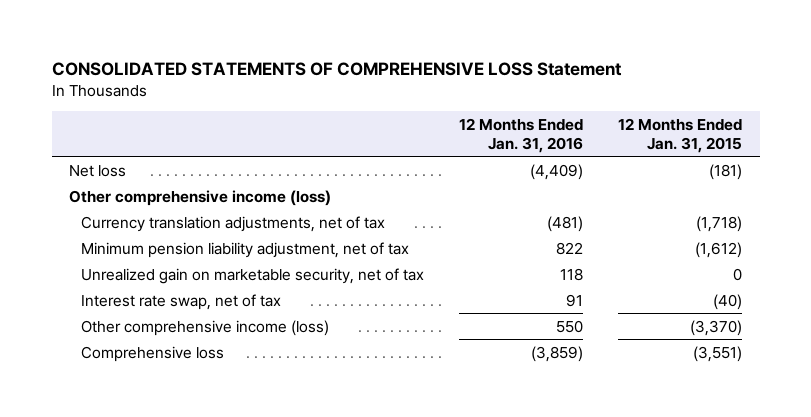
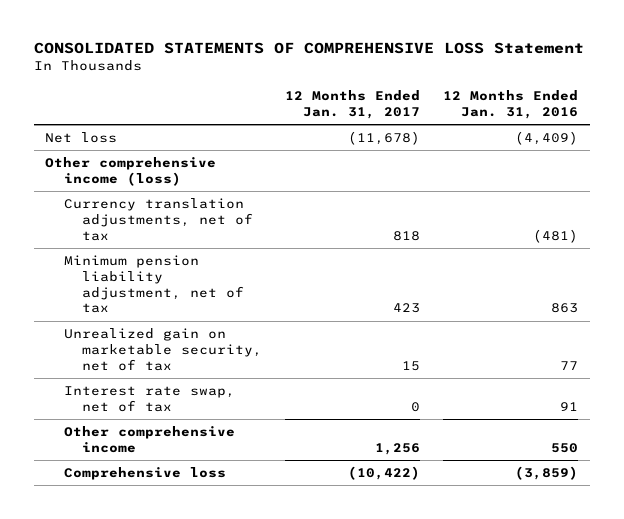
[618,117,743,153] 12 Months Ended Jan. 31, 2015 -> none
none -> [284,90,420,119] 12 Months Ended Jan. 31, 2017
[556,241,584,255] 822 -> [551,303,579,314] 863
[560,267,584,281] 118 -> [560,360,579,370] 77
[81,319,330,336] Other comprehensive income (loss) -> [63,426,235,453] Other comprehensive income

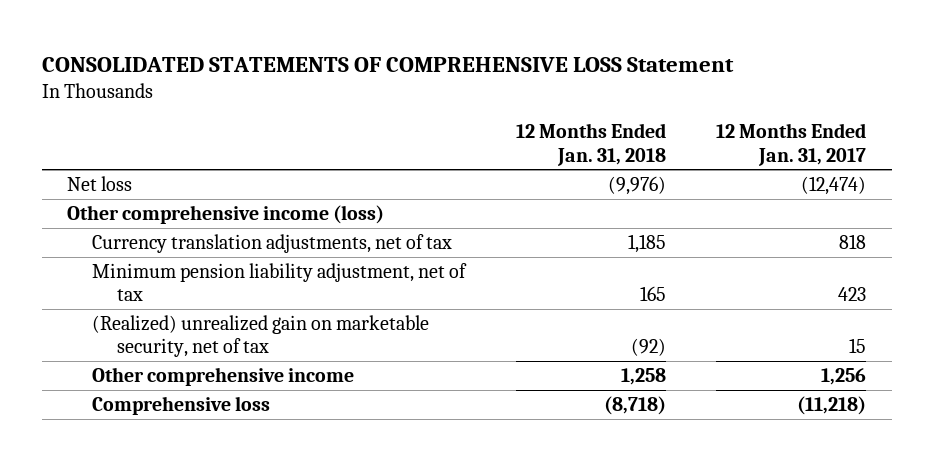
[443,90,579,119] 12 Months Ended Jan. 31, 2016 -> none
none -> [515,123,666,166] 12 Months Ended Jan. 31, 2018
[347,131,420,146] (11,678) -> [801,175,867,195] (12,474)
[63,386,235,412] Interest rate swap, net of tax -> none
[63,328,262,371] Unrealized gain on marketable security, net of tax -> [91,314,429,358] (Realized) unrealized gain on marketable security, net of tax
[347,466,420,481] (10,422) -> [797,395,867,415] (11,218)

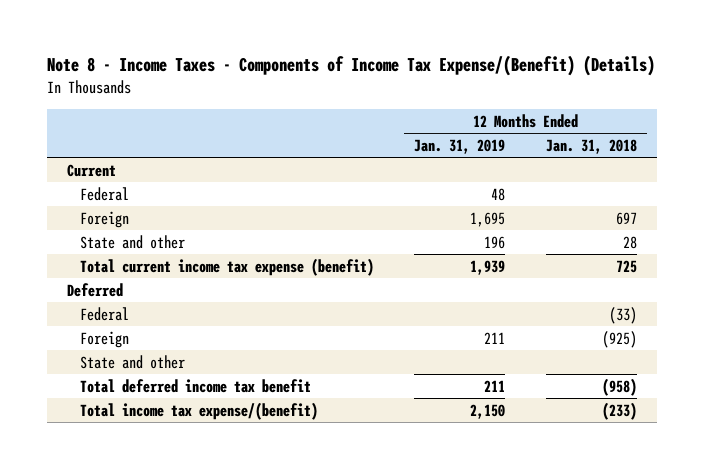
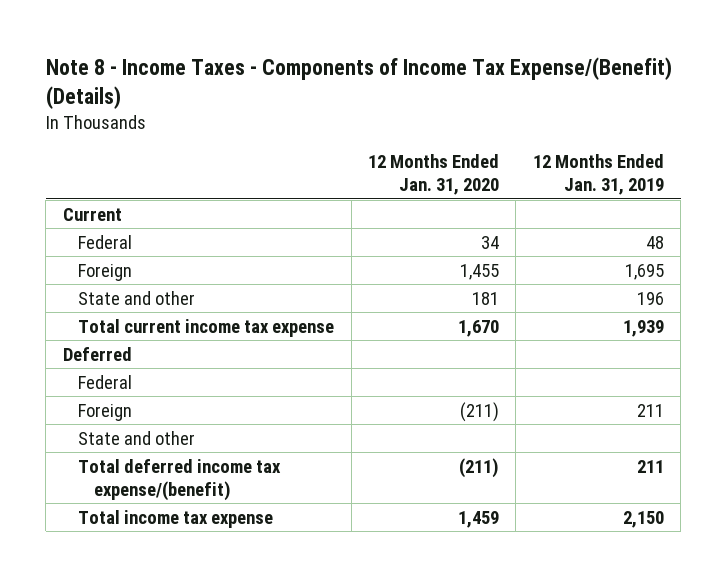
[545,138,637,154] Jan. 31, 2018 -> none
none -> [368,154,500,196] 12 Months Ended Jan. 31, 2020
[80,257,375,276] Total current income tax expense (benefit) -> [78,318,335,337] Total current income tax expense
[80,378,312,393] Total deferred income tax benefit -> [78,458,282,501] Total deferred income tax expense/(benefit)
[80,401,319,420] Total income tax expense/(benefit) -> [78,509,274,528] Total income tax expense

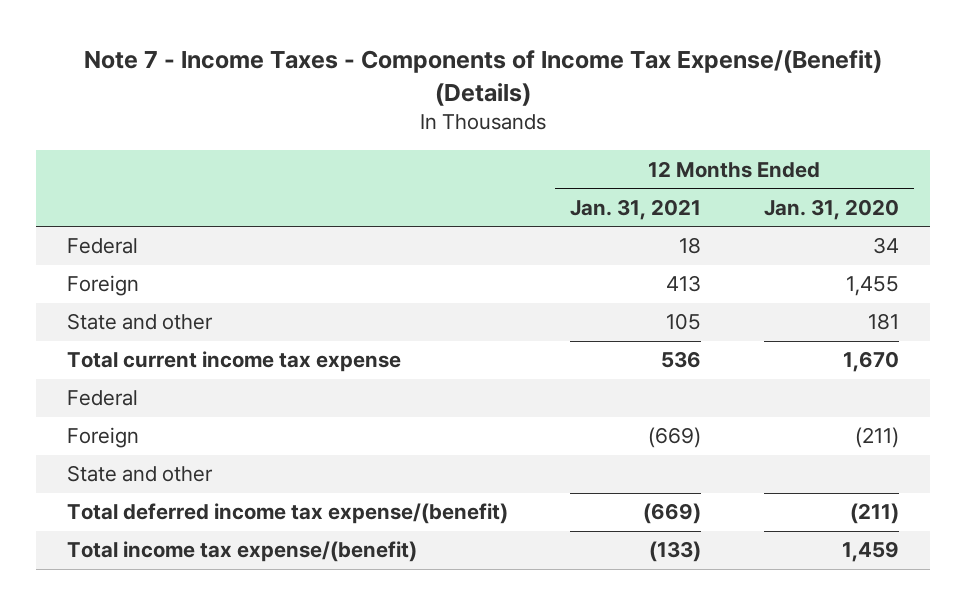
[45,56,672,109] Note 8 - Income Taxes - Components of Income Tax Expense/(Benefit) (Details) -> [83,50,882,106] Note 7 - Income Taxes - Components of Income Tax Expense/(Benefit) (Details)
[532,154,664,196] 12 Months Ended Jan. 31, 2019 -> none
none -> [570,198,702,220] Jan. 31, 2021
[62,207,122,221] Current -> none
[62,346,132,361] Deferred -> none
[78,509,274,528] Total income tax expense -> [66,541,417,563] Total income tax expense/(benefit)

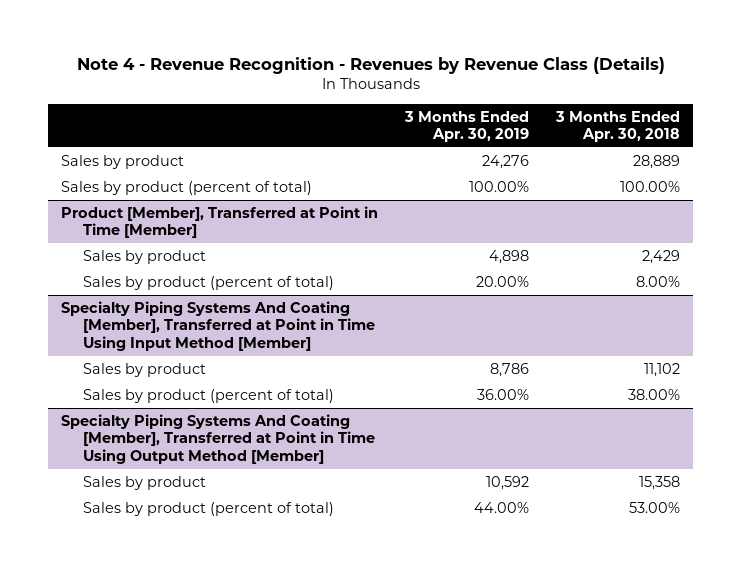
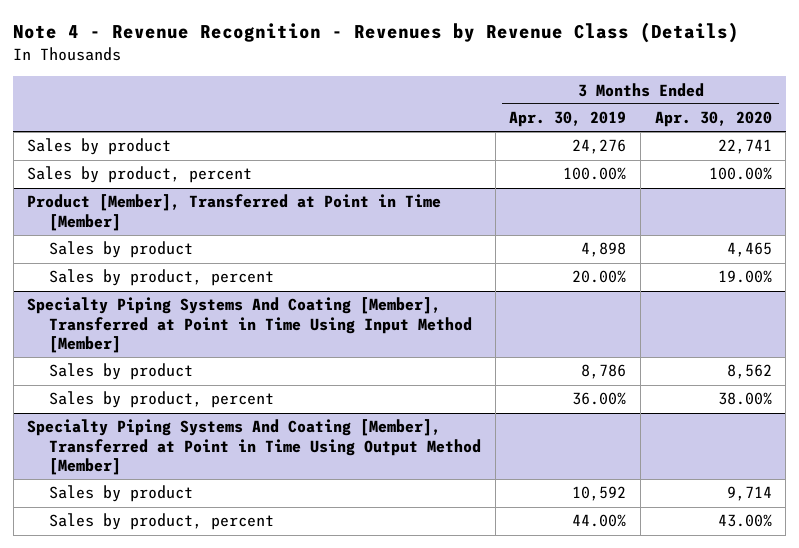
[554,110,680,143] 3 Months Ended Apr. 30, 2018 -> none
none -> [654,111,772,128] Apr. 30, 2020
[61,180,313,195] Sales by product (percent of total) -> [27,166,253,184] Sales by product, percent
[83,275,335,290] Sales by product (percent of total) -> [49,269,275,287] Sales by product, percent
[83,388,335,403] Sales by product (percent of total) -> [49,391,275,409] Sales by product, percent
[83,501,335,516] Sales by product (percent of total) -> [49,513,275,531] Sales by product, percent

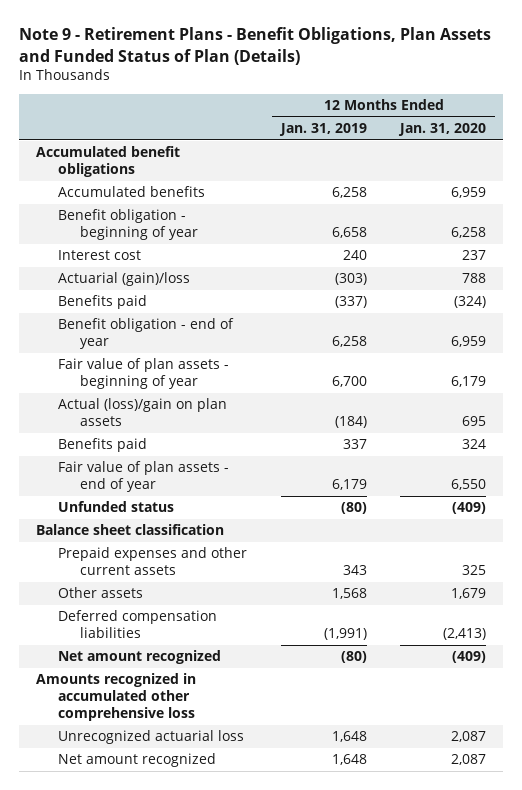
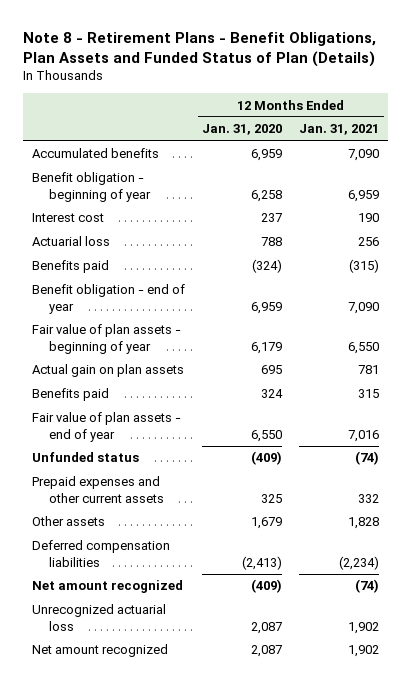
[19,27,492,65] Note 9 - Retirement Plans - Benefit Obligations, Plan Assets and Funded Status of Plan (Details) -> [22,31,376,67] Note 8 - Retirement Plans - Benefit Obligations, Plan Assets and Funded Status of Plan (Details)
[278,123,367,137] Jan. 31, 2019 -> none
none -> [299,124,380,136] Jan. 31, 2021
[35,146,180,178] Accumulated benefit obligations -> none
[57,272,190,287] Actuarial (gain)/loss -> [31,236,110,247] Actuarial loss
[57,398,227,427] Actual (loss)/gain on plan assets -> [31,364,184,378] Actual gain on plan assets
[35,524,224,536] Balance sheet classification -> none
[35,673,196,722] Amounts recognized in accumulated other comprehensive loss -> none

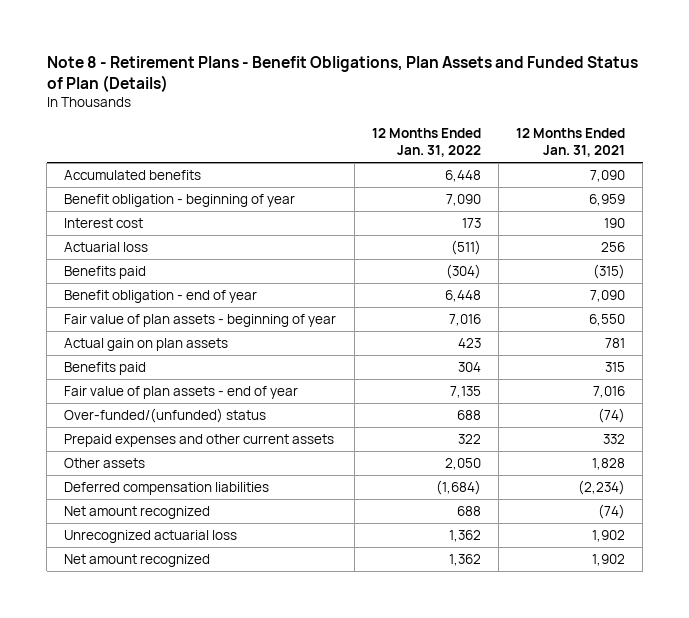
[202,124,283,136] Jan. 31, 2020 -> none
none -> [371,128,481,158] 12 Months Ended Jan. 31, 2022
[31,452,139,463] Unfunded status -> [64,408,267,424] Over-funded/(unfunded) status

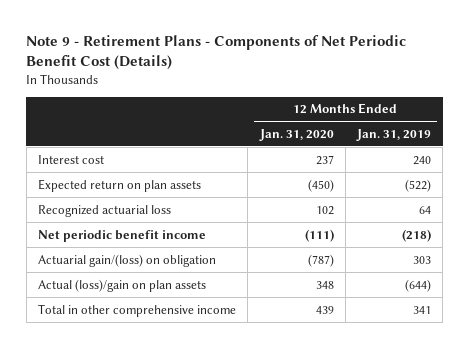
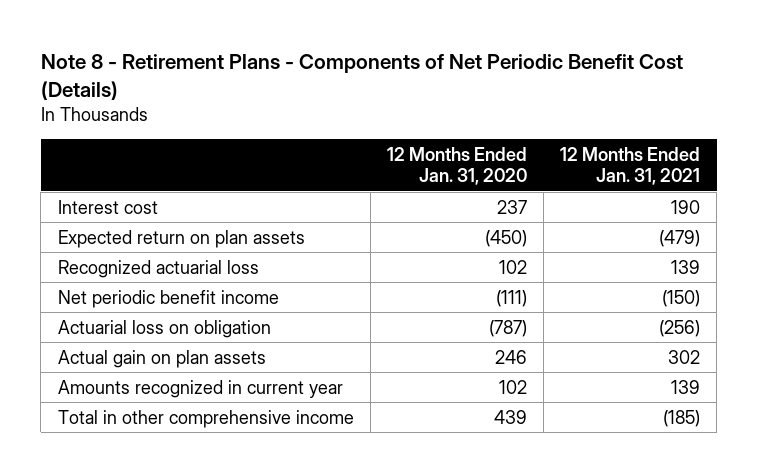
[26,35,407,71] Note 9 - Retirement Plans - Components of Net Periodic Benefit Cost (Details) -> [40,53,683,100] Note 8 - Retirement Plans - Components of Net Periodic Benefit Cost (Details)
[356,128,432,141] Jan. 31, 2019 -> none
none -> [560,146,701,186] 12 Months Ended Jan. 31, 2021
[37,253,216,267] Actuarial gain/(loss) on obligation -> [57,319,271,338] Actuarial loss on obligation
[37,278,206,292] Actual (loss)/gain on plan assets -> [57,349,266,368] Actual gain on plan assets
[315,280,334,289] 348 -> [494,349,527,364] 246
none -> [57,379,343,398] Amounts recognized in current year

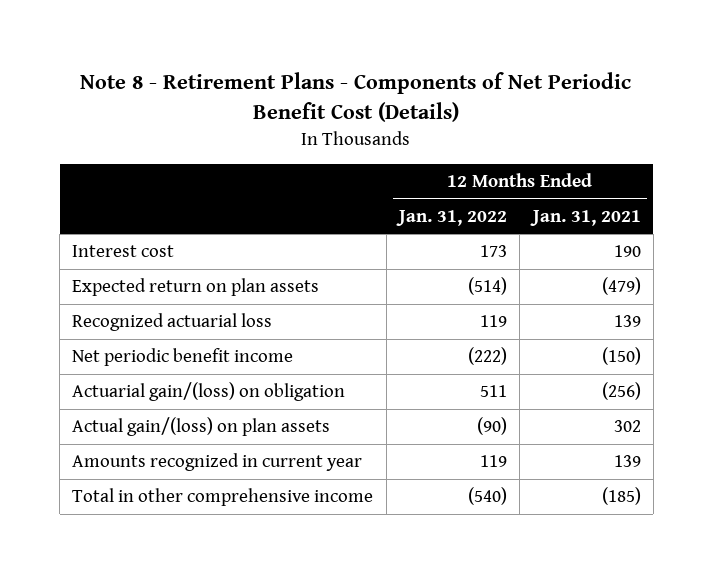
[386,146,527,186] 12 Months Ended Jan. 31, 2020 -> none
none -> [395,210,507,227] Jan. 31, 2022
[57,319,271,338] Actuarial loss on obligation -> [72,382,346,402] Actuarial gain/(loss) on obligation
[57,349,266,368] Actual gain on plan assets -> [72,417,331,437] Actual gain/(loss) on plan assets

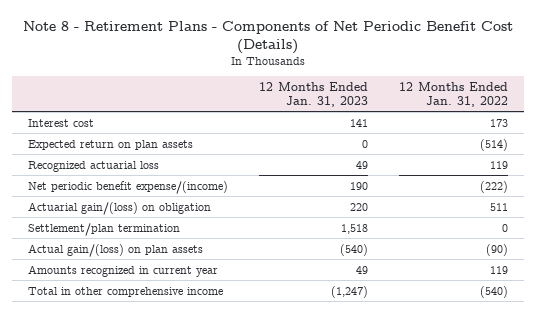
[529,210,641,227] Jan. 31, 2021 -> none
none -> [259,81,369,107] 12 Months Ended Jan. 31, 2023
[72,348,294,367] Net periodic benefit income -> [27,180,228,194] Net periodic benefit expense/(income)
none -> [27,222,180,236] Settlement/plan termination

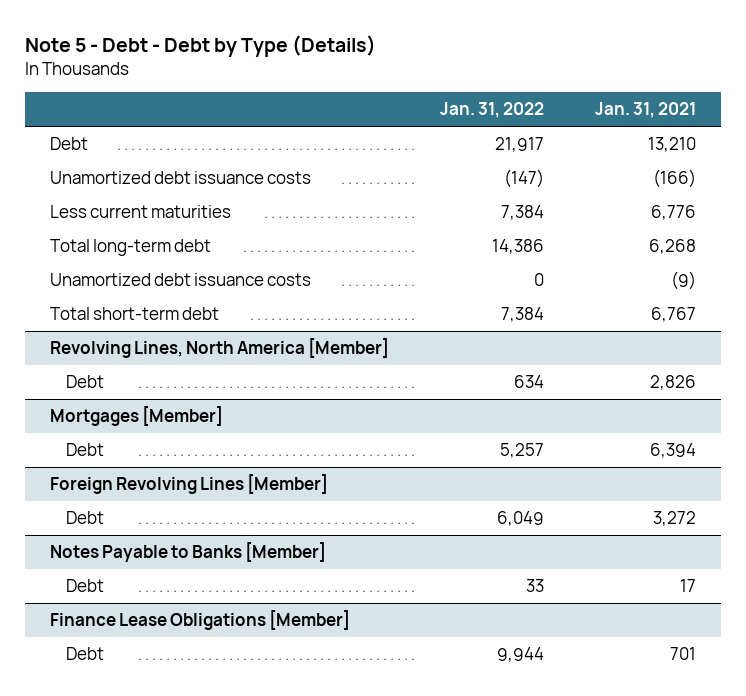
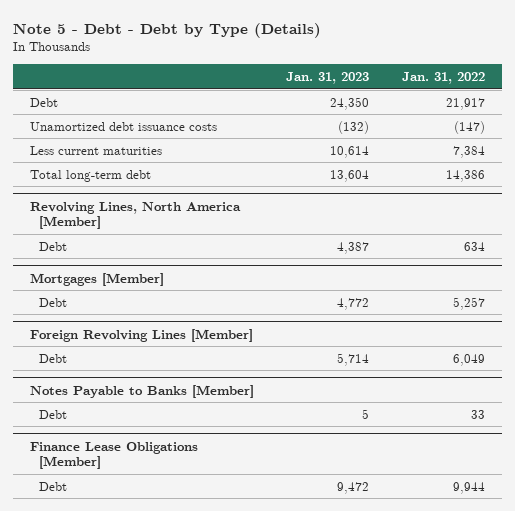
[594,102,696,119] Jan. 31, 2021 -> none
none -> [286,72,370,85] Jan. 31, 2023
[50,273,312,287] Unamortized debt issuance costs -> none
[50,307,220,321] Total short-term debt -> none

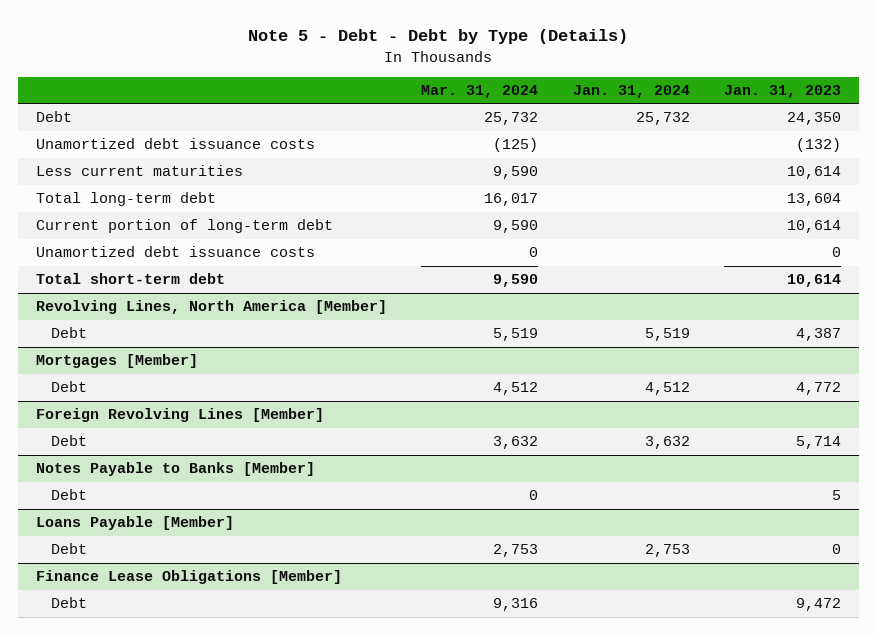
[402,72,486,85] Jan. 31, 2022 -> none
none -> [421,84,539,98] Mar. 31, 2024
none -> [572,84,690,98] Jan. 31, 2024
none -> [35,219,333,234] Current portion of long-term debt
none -> [35,246,315,258] Unamortized debt issuance costs
none -> [35,273,225,285] Total short-term debt
none -> [35,516,234,531] Loans Payable [Member]
none -> [50,543,87,555] Debt

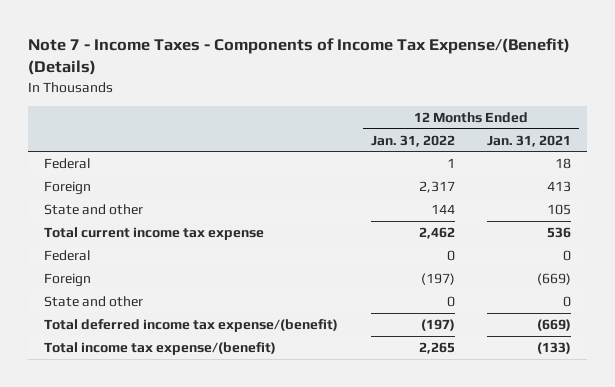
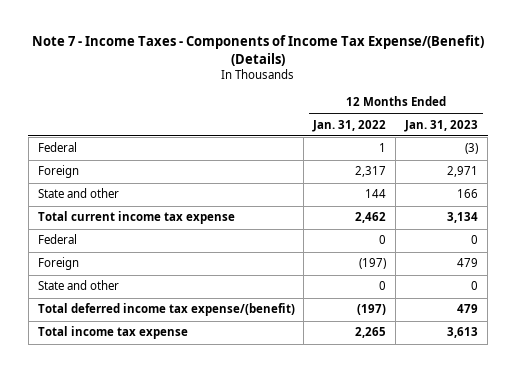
[486,134,571,147] Jan. 31, 2021 -> none
none -> [404,119,479,132] Jan. 31, 2023
[44,342,277,356] Total income tax expense/(benefit) -> [37,326,188,340] Total income tax expense

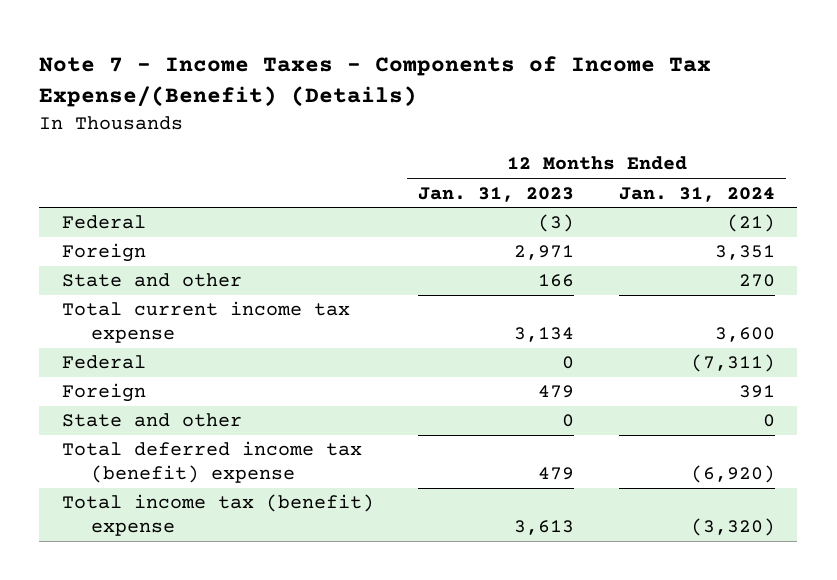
[312,119,387,132] Jan. 31, 2022 -> none
none -> [618,186,775,202] Jan. 31, 2024
[37,303,295,317] Total deferred income tax expense/(benefit) -> [61,441,362,484] Total deferred income tax (benefit) expense
[37,326,188,340] Total income tax expense -> [61,494,374,537] Total income tax (benefit) expense

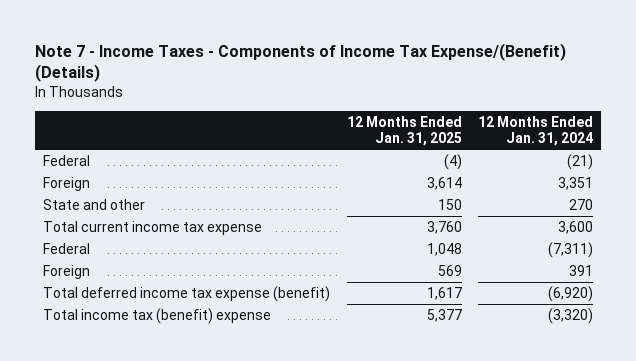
[418,186,575,202] Jan. 31, 2023 -> none
none -> [346,115,462,147] 12 Months Ended Jan. 31, 2025
[61,413,242,428] State and other -> none
[61,441,362,484] Total deferred income tax (benefit) expense -> [43,286,331,303] Total deferred income tax expense (benefit)

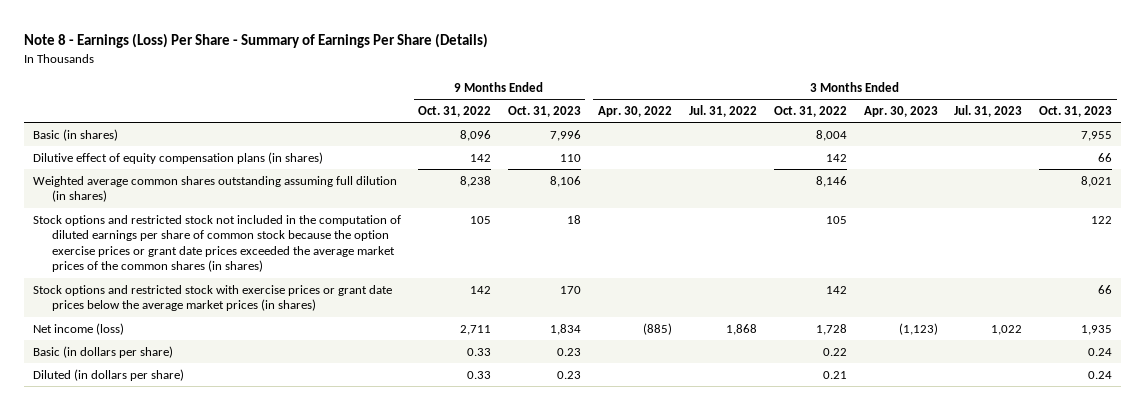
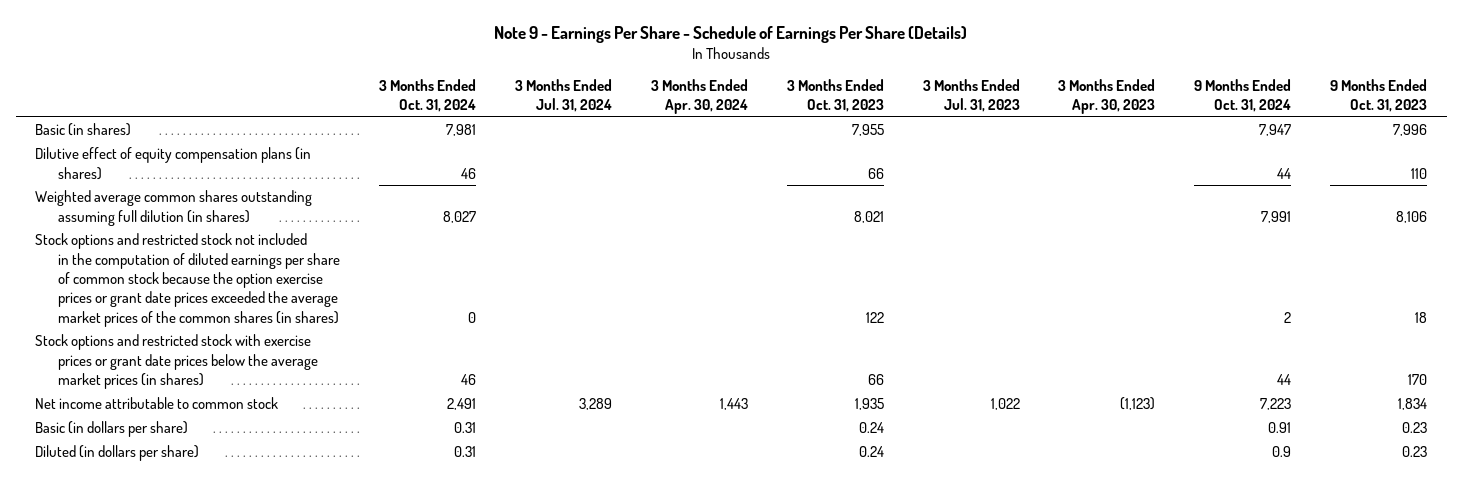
[24,32,489,48] Note 8 - Earnings (Loss) Per Share - Summary of Earnings Per Share (Details) -> [494,25,968,43] Note 9 - Earnings Per Share - Schedule of Earnings Per Share (Details)
[417,105,491,117] Oct. 31, 2022 -> none
[597,105,672,117] Apr. 30, 2022 -> none
[688,104,757,117] Jul. 31, 2022 -> none
[773,105,847,117] Oct. 31, 2022 -> none
none -> [379,78,477,113] 3 Months Ended Oct. 31, 2024
none -> [514,78,612,113] 3 Months Ended Jul. 31, 2024
none -> [650,78,748,115] 3 Months Ended Apr. 30, 2024
none -> [1194,78,1292,113] 9 Months Ended Oct. 31, 2024
[32,322,124,335] Net income (loss) -> [34,397,278,410] Net income attributable to common stock

